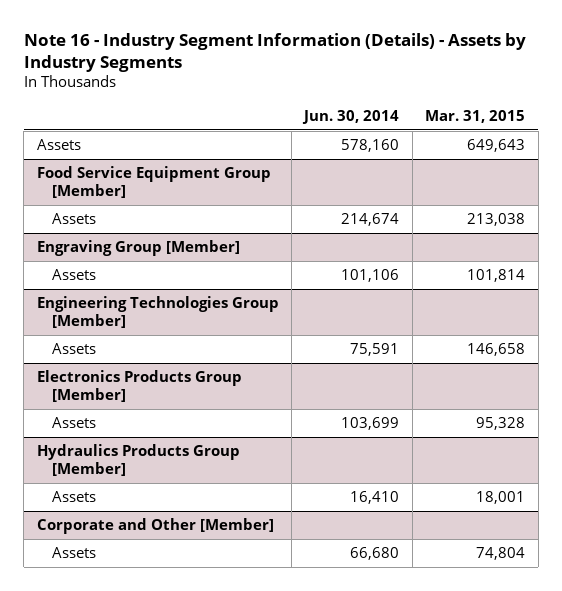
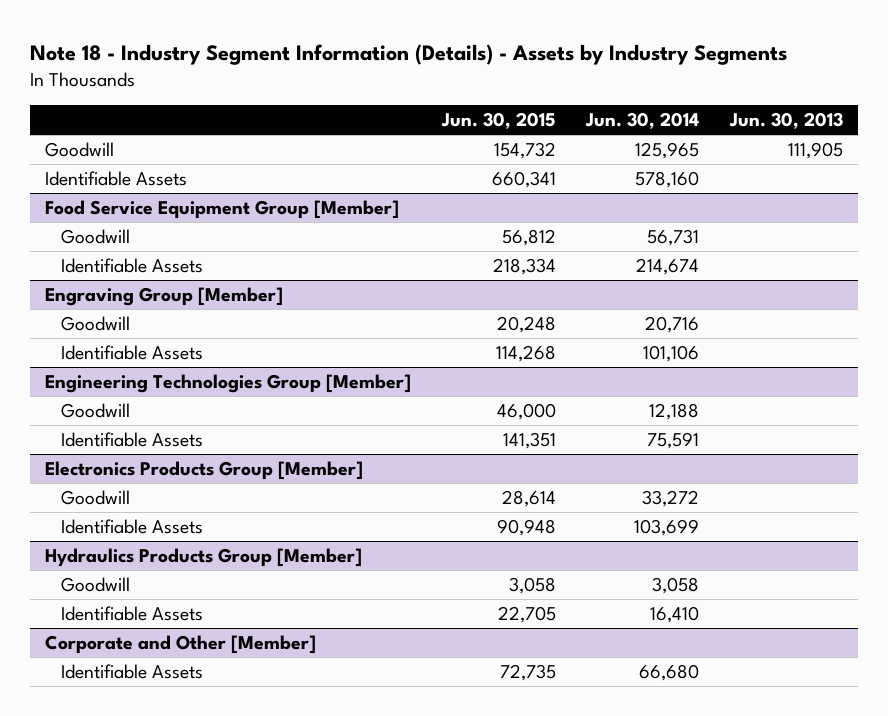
[23,32,526,72] Note 16 - Industry Segment Information (Details) - Assets by Industry Segments -> [29,43,787,65] Note 18 - Industry Segment Information (Details) - Assets by Industry Segments
[425,109,526,123] Mar. 31, 2015 -> none
none -> [440,111,556,129] Jun. 30, 2015
none -> [729,111,844,129] Jun. 30, 2013
none -> [45,141,115,157] Goodwill
[36,139,81,151] Assets -> [45,170,188,186] Identifiable Assets
none -> [60,228,130,244] Goodwill
[51,213,96,225] Assets -> [60,257,203,273] Identifiable Assets
none -> [60,315,130,331] Goodwill
[51,269,96,281] Assets -> [60,344,203,360] Identifiable Assets
none -> [60,402,130,418] Goodwill
[51,343,96,355] Assets -> [60,431,203,447] Identifiable Assets
none -> [60,489,130,505] Goodwill
[51,417,96,429] Assets -> [60,518,203,534] Identifiable Assets
none -> [60,576,130,592] Goodwill
[51,491,96,503] Assets -> [60,605,203,621] Identifiable Assets
[51,547,96,559] Assets -> [60,663,203,679] Identifiable Assets

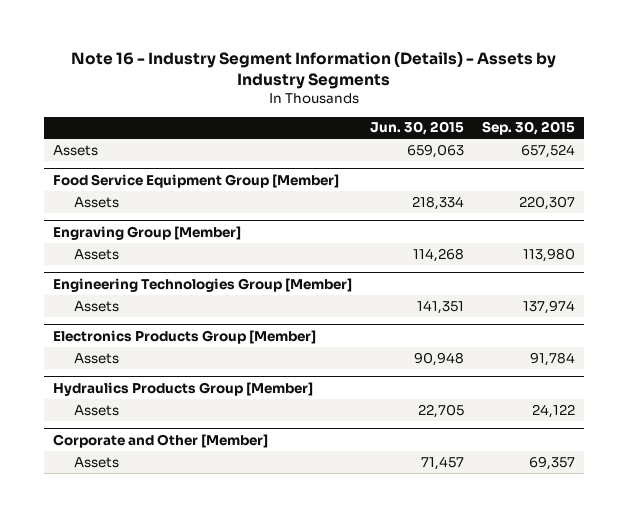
[29,43,787,65] Note 18 - Industry Segment Information (Details) - Assets by Industry Segments -> [70,51,556,90] Note 16 - Industry Segment Information (Details) - Assets by Industry Segments
[585,111,700,129] Jun. 30, 2014 -> none
[729,111,844,129] Jun. 30, 2013 -> none
none -> [482,121,576,136] Sep. 30, 2015
[45,141,115,157] Goodwill -> none
[45,170,188,186] Identifiable Assets -> [52,144,98,156] Assets
[491,170,556,188] 660,341 -> [406,143,464,158] 659,063
[60,228,130,244] Goodwill -> none
[60,257,203,273] Identifiable Assets -> [73,196,119,208] Assets
[60,315,130,331] Goodwill -> none
[60,344,203,360] Identifiable Assets -> [73,248,119,260] Assets
[60,402,130,418] Goodwill -> none
[60,431,203,447] Identifiable Assets -> [73,300,119,312] Assets
[60,489,130,505] Goodwill -> none
[60,518,203,534] Identifiable Assets -> [73,352,119,364] Assets
[60,576,130,592] Goodwill -> none
[60,605,203,621] Identifiable Assets -> [73,404,119,416] Assets
[60,663,203,679] Identifiable Assets -> [73,456,119,468] Assets
[499,663,556,681] 72,735 -> [420,455,464,470] 71,457

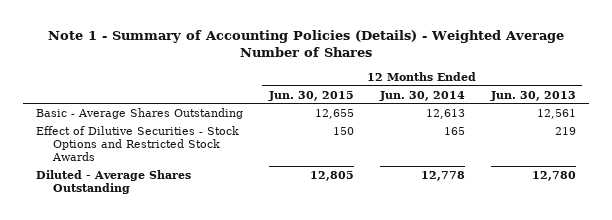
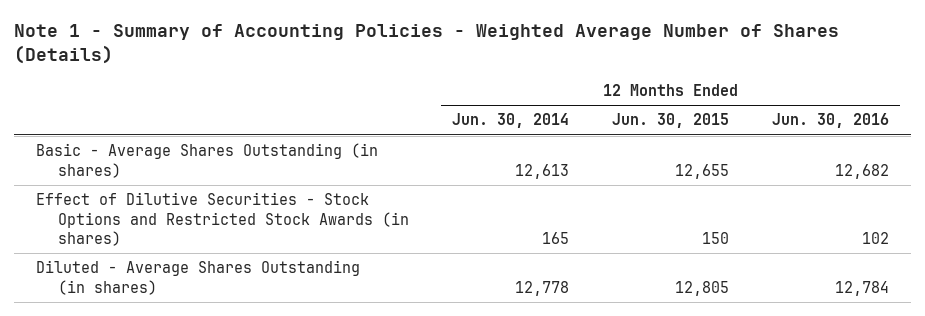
[47,30,564,58] Note 1 - Summary of Accounting Policies (Details) - Weighted Average Number of Shares -> [14,24,840,64] Note 1 - Summary of Accounting Policies - Weighted Average Number of Shares (Details)
[489,90,576,101] Jun. 30, 2013 -> none
none -> [772,113,890,129] Jun. 30, 2016
[35,107,243,119] Basic - Average Shares Outstanding -> [35,143,378,178] Basic - Average Shares Outstanding (in shares)
[35,125,239,161] Effect of Dilutive Securities - Stock Options and Restricted Stock Awards -> [35,192,410,246] Effect of Dilutive Securities - Stock Options and Restricted Stock Awards (in shares)
[35,169,191,194] Diluted - Average Shares Outstanding -> [35,260,360,295] Diluted - Average Shares Outstanding (in shares)

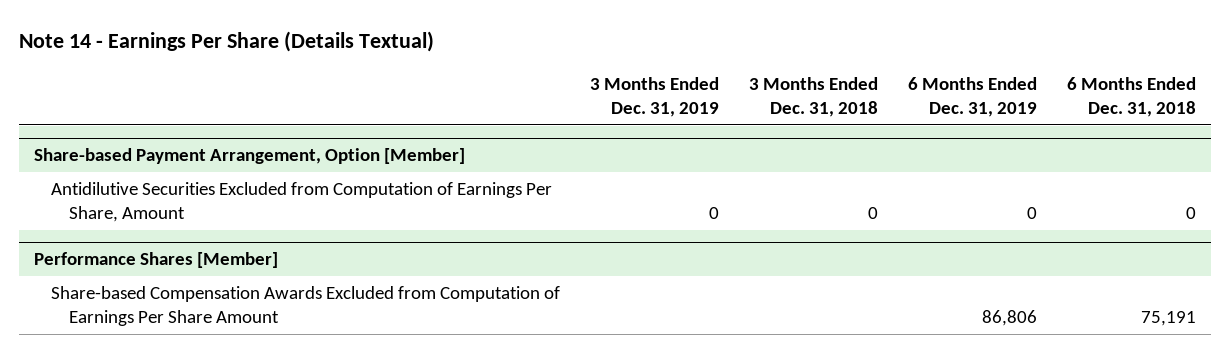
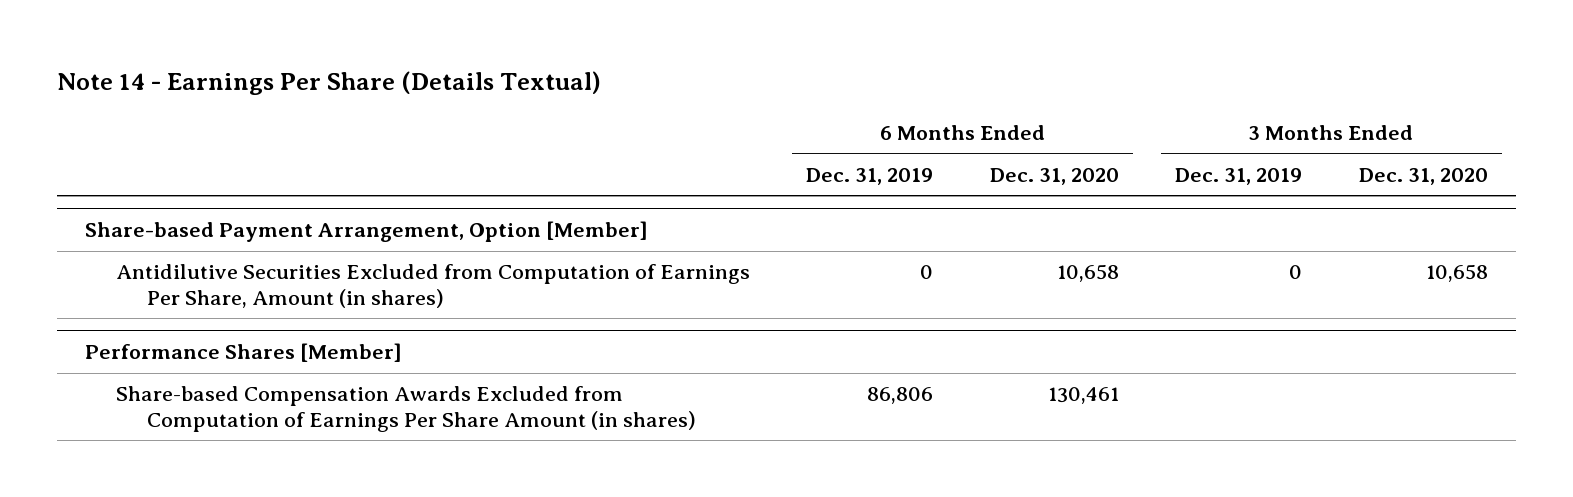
[749,77,879,118] 3 Months Ended Dec. 31, 2018 -> none
[1067,77,1197,118] 6 Months Ended Dec. 31, 2018 -> none
none -> [989,167,1119,185] Dec. 31, 2020
none -> [1358,167,1488,185] Dec. 31, 2020
[51,181,553,223] Antidilutive Securities Excluded from Computation of Earnings Per Share, Amount -> [115,264,750,308] Antidilutive Securities Excluded from Computation of Earnings Per Share, Amount (in shares)
[51,285,561,327] Share-based Compensation Awards Excluded from Computation of Earnings Per Share Amount -> [115,386,696,432] Share-based Compensation Awards Excluded from Computation of Earnings Per Share Amount (in shares)

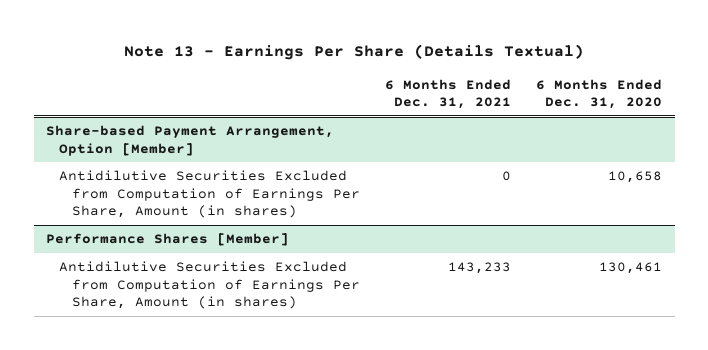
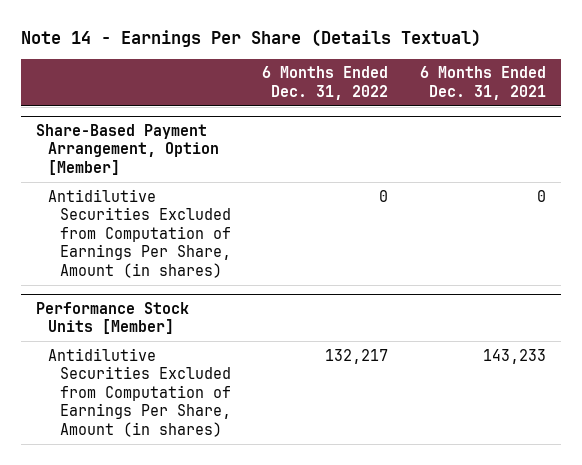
[124,44,585,61] Note 13 - Earnings Per Share (Details Textual) -> [20,28,481,47] Note 14 - Earnings Per Share (Details Textual)
[536,78,663,110] 6 Months Ended Dec. 31, 2020 -> none
none -> [262,66,389,100] 6 Months Ended Dec. 31, 2022
[46,125,335,156] Share-based Payment Arrangement, Option [Member] -> [36,123,220,176] Share-Based Payment Arrangement, Option [Member]
[46,233,290,247] Performance Shares [Member] -> none
none -> [36,301,190,335] Performance Stock Units [Member]

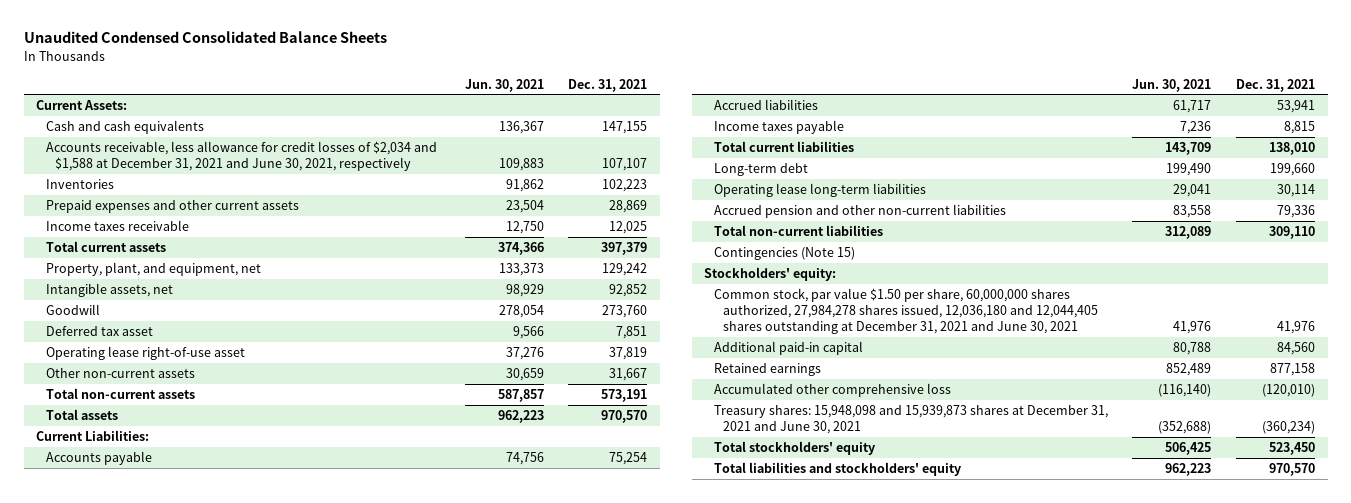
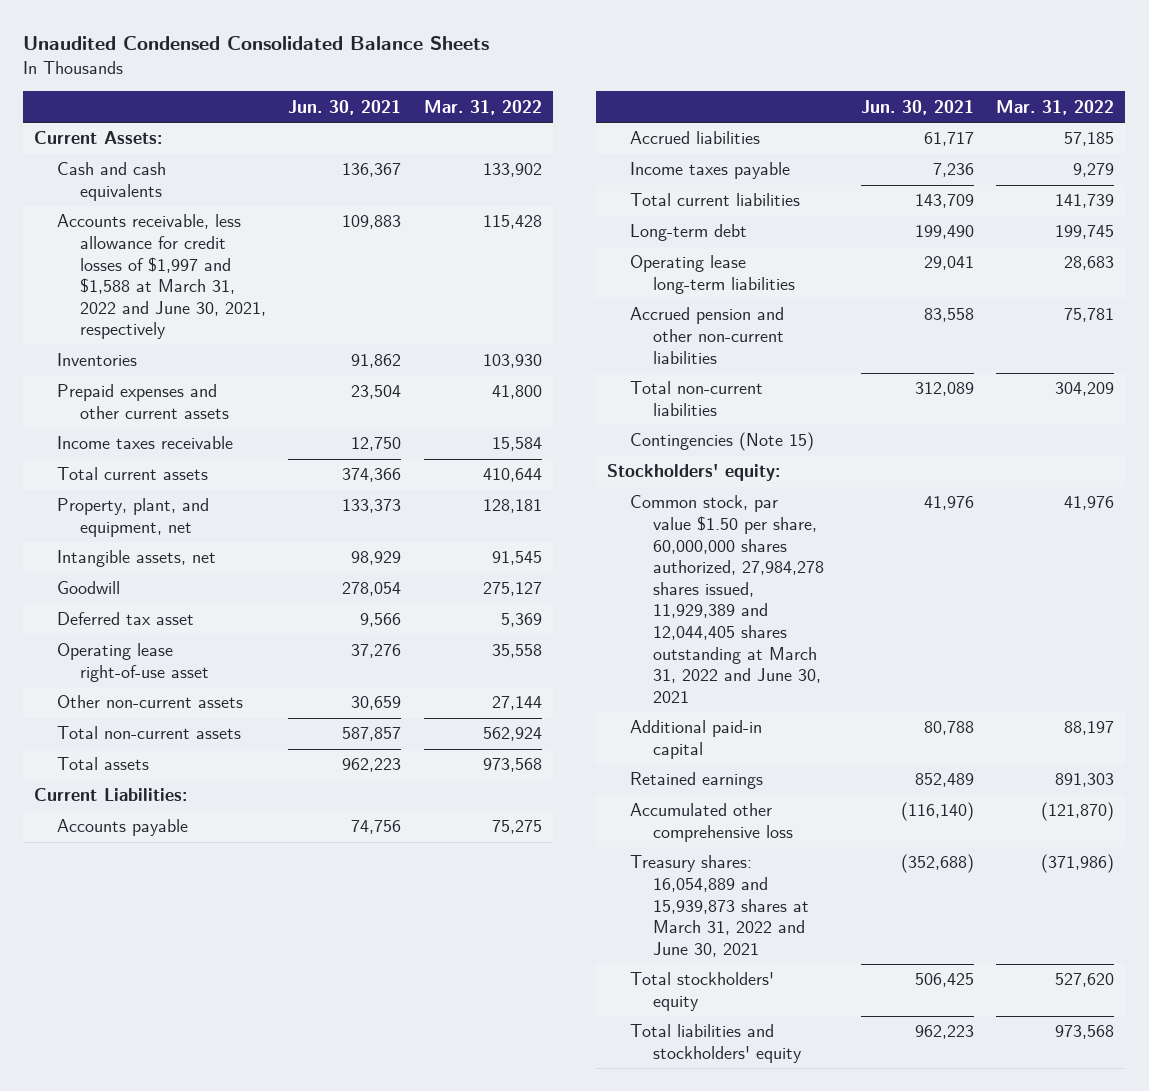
[568,78,648,92] Dec. 31, 2021 -> none
none -> [423,99,542,115] Mar. 31, 2022
[45,141,437,171] Accounts receivable, less allowance for credit losses of $2,034 and $1,588 at December 31, 2021 and June 30, 2021, respectively -> [57,214,267,340] Accounts receivable, less allowance for credit losses of $1,997 and $1,588 at March 31, 2022 and June 30, 2021, respectively
[713,288,1099,334] Common stock, par value $1.50 per share, 60,000,000 shares authorized, 27,984,278 shares issued, 12,036,180 and 12,044,405 shares outstanding at December 31, 2021 and June 30, 2021 -> [630,495,825,703] Common stock, par value $1.50 per share, 60,000,000 shares authorized, 27,984,278 shares issued, 11,929,389 and 12,044,405 shares outstanding at March 31, 2022 and June 30, 2021
[713,405,1108,434] Treasury shares: 15,948,098 and 15,939,873 shares at December 31, 2021 and June 30, 2021 -> [630,855,810,957] Treasury shares: 16,054,889 and 15,939,873 shares at March 31, 2022 and June 30, 2021

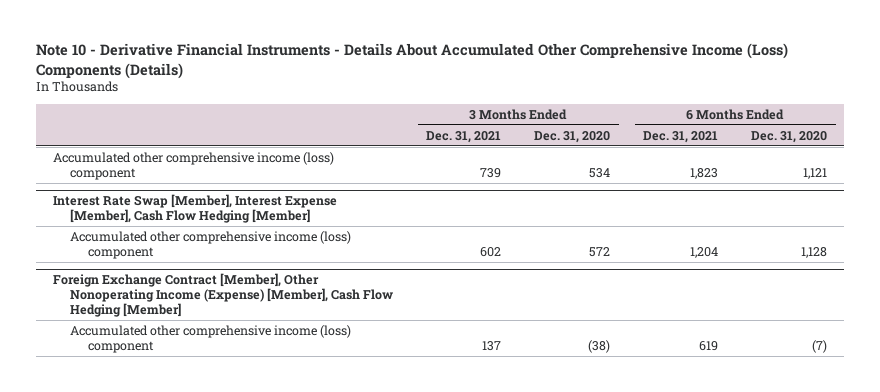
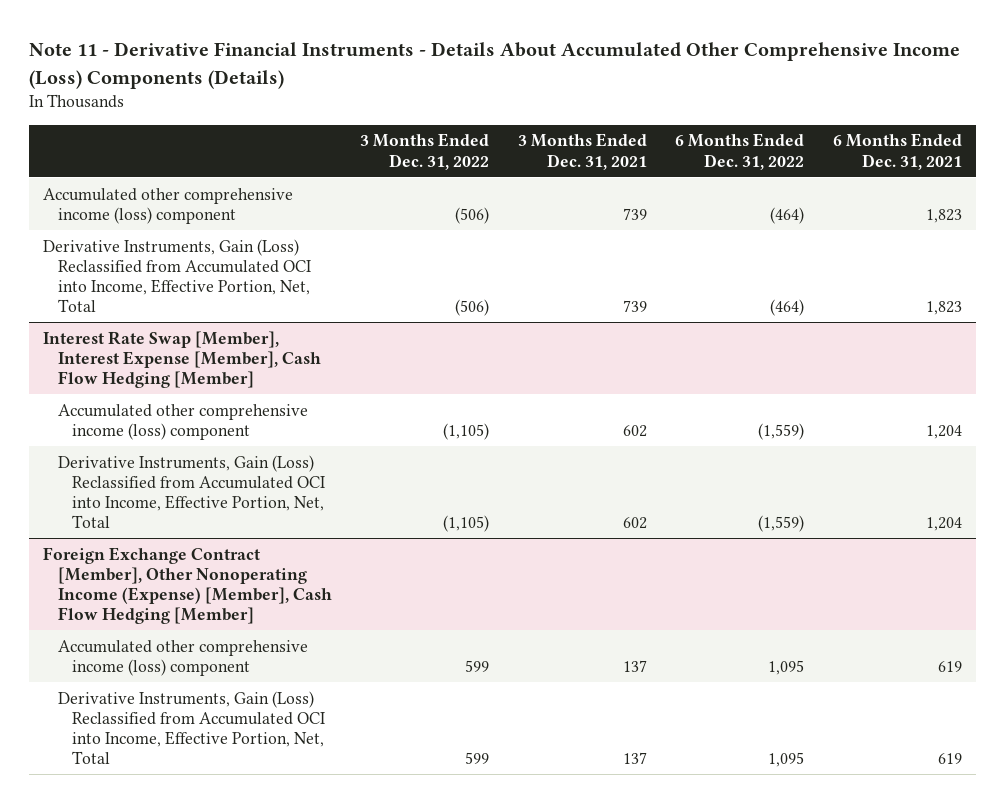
[36,43,789,79] Note 10 - Derivative Financial Instruments - Details About Accumulated Other Comprehensive Income (Loss) Components (Details) -> [29,42,961,89] Note 11 - Derivative Financial Instruments - Details About Accumulated Other Comprehensive Income (Loss) Components (Details)
[534,130,611,143] Dec. 31, 2020 -> none
[751,130,828,143] Dec. 31, 2020 -> none
none -> [360,133,490,170] 3 Months Ended Dec. 31, 2022
none -> [675,133,805,170] 6 Months Ended Dec. 31, 2022
none -> [43,238,311,313] Derivative Instruments, Gain (Loss) Reclassified from Accumulated OCI into Income, Effective Portion, Net, Total
none -> [57,454,326,529] Derivative Instruments, Gain (Loss) Reclassified from Accumulated OCI into Income, Effective Portion, Net, Total
none -> [57,690,326,765] Derivative Instruments, Gain (Loss) Reclassified from Accumulated OCI into Income, Effective Portion, Net, Total

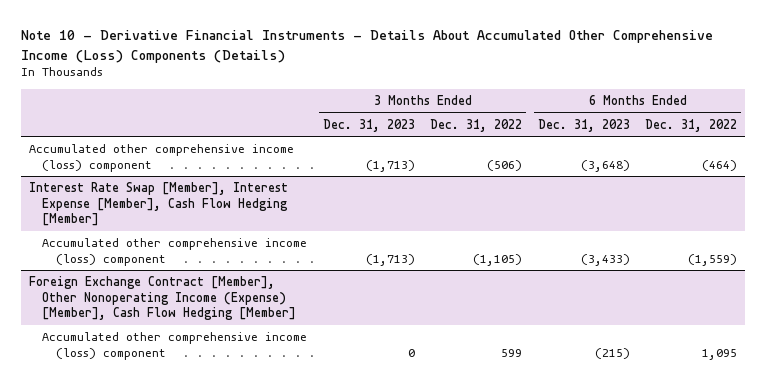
[29,42,961,89] Note 11 - Derivative Financial Instruments - Details About Accumulated Other Comprehensive Income (Loss) Components (Details) -> [21,30,714,63] Note 10 - Derivative Financial Instruments - Details About Accumulated Other Comprehensive Income (Loss) Components (Details)
[517,133,647,170] 3 Months Ended Dec. 31, 2021 -> none
[832,133,962,170] 6 Months Ended Dec. 31, 2021 -> none
none -> [322,118,415,132] Dec. 31, 2023
none -> [537,118,630,132] Dec. 31, 2023
[43,238,311,313] Derivative Instruments, Gain (Loss) Reclassified from Accumulated OCI into Income, Effective Portion, Net, Total -> none
[57,454,326,529] Derivative Instruments, Gain (Loss) Reclassified from Accumulated OCI into Income, Effective Portion, Net, Total -> none
[57,690,326,765] Derivative Instruments, Gain (Loss) Reclassified from Accumulated OCI into Income, Effective Portion, Net, Total -> none

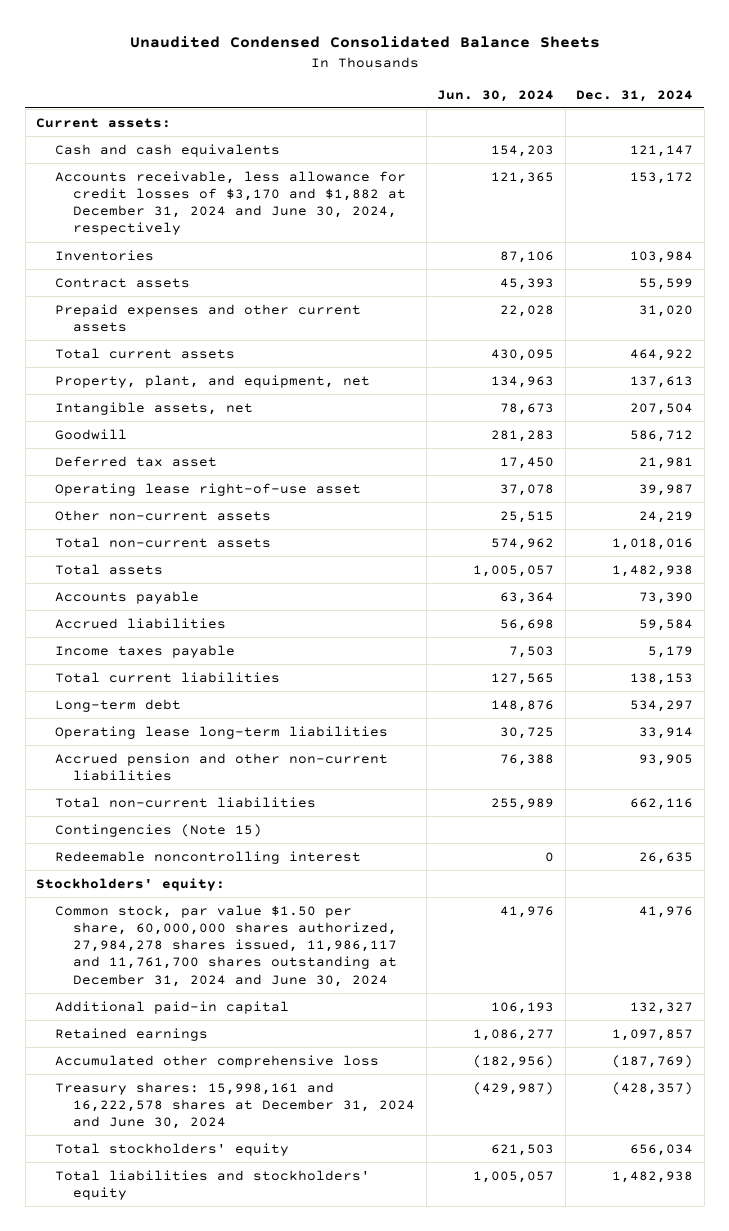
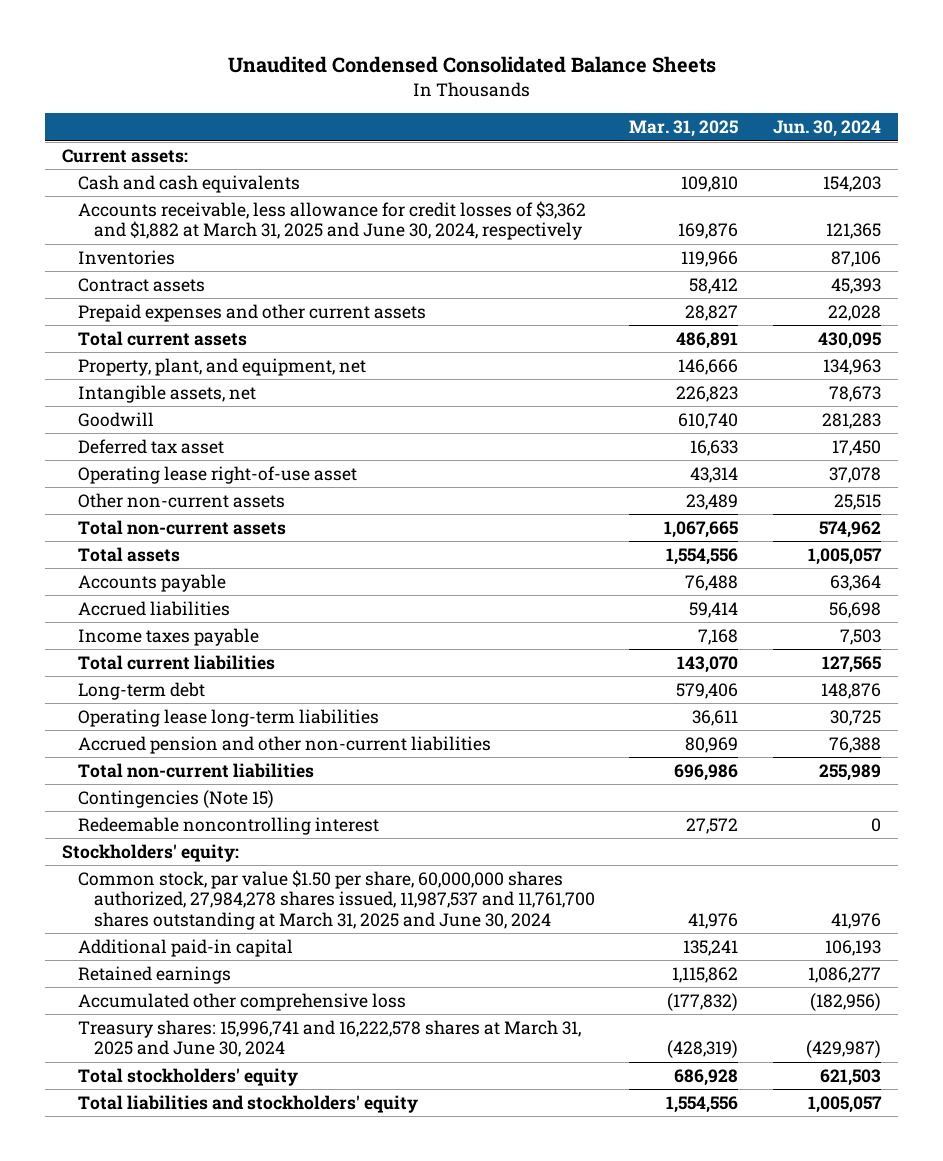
[576,89,694,102] Dec. 31, 2024 -> none
none -> [629,120,739,138] Mar. 31, 2025
[54,170,406,236] Accounts receivable, less allowance for credit losses of $3,170 and $1,882 at December 31, 2024 and June 30, 2024, respectively -> [78,200,587,241] Accounts receivable, less allowance for credit losses of $3,362 and $1,882 at March 31, 2025 and June 30, 2024, respectively
[54,904,397,987] Common stock, par value $1.50 per share, 60,000,000 shares authorized, 27,984,278 shares issued, 11,986,117 and 11,761,700 shares outstanding at December 31, 2024 and June 30, 2024 -> [78,869,595,930] Common stock, par value $1.50 per share, 60,000,000 shares authorized, 27,984,278 shares issued, 11,987,537 and 11,761,700 shares outstanding at March 31, 2025 and June 30, 2024
[54,1081,415,1130] Treasury shares: 15,998,161 and 16,222,578 shares at December 31, 2024 and June 30, 2024 -> [78,1019,582,1058] Treasury shares: 15,996,741 and 16,222,578 shares at March 31, 2025 and June 30, 2024

